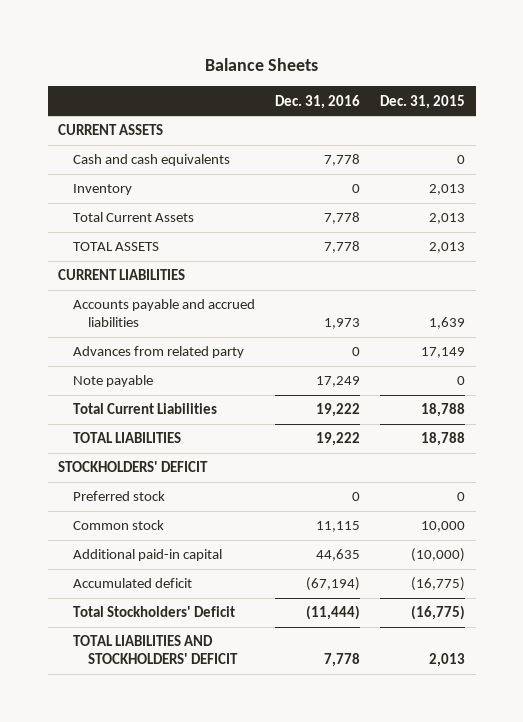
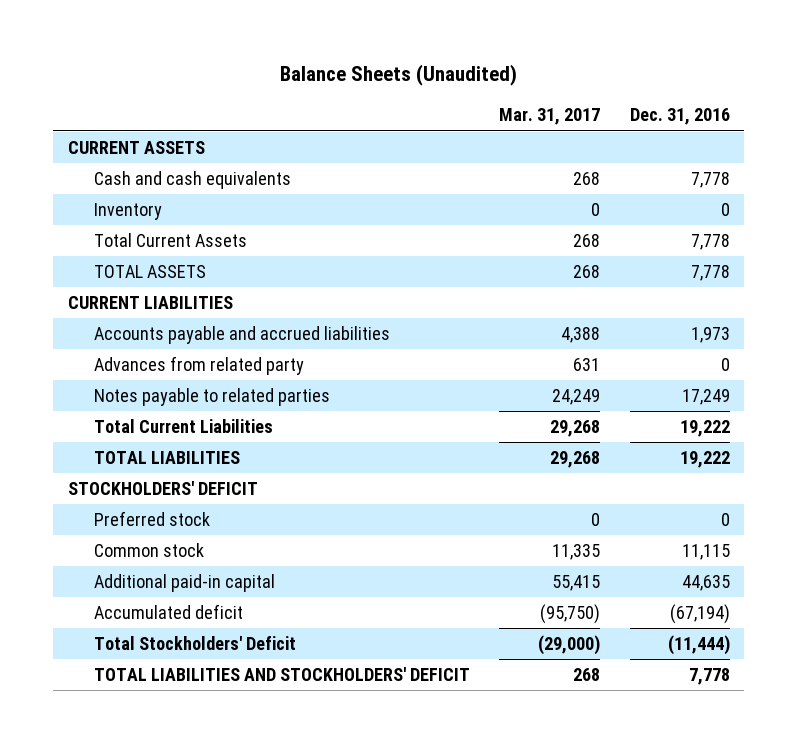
[204,58,318,72] Balance Sheets -> [279,64,517,87] Balance Sheets (Unaudited)
[380,94,466,109] Dec. 31, 2015 -> none
none -> [499,108,601,126] Mar. 31, 2017
[72,375,153,388] Note payable -> [94,388,331,407] Notes payable to related parties

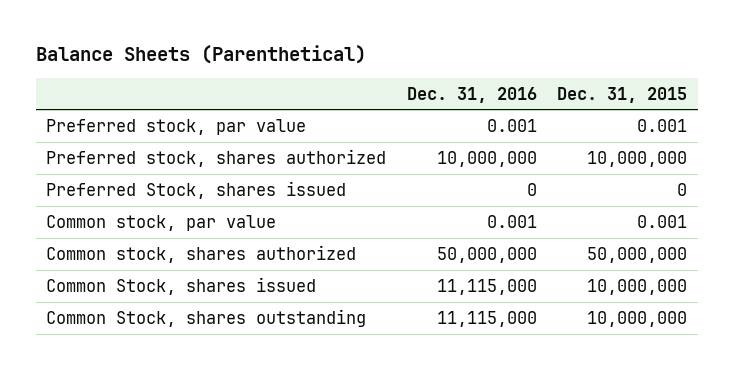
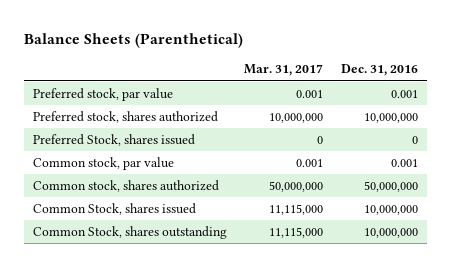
[557,86,688,103] Dec. 31, 2015 -> none
none -> [244,64,324,77] Mar. 31, 2017
[436,278,537,295] 11,115,000 -> [364,204,419,215] 10,000,000
[436,310,537,327] 11,115,000 -> [364,227,419,238] 10,000,000

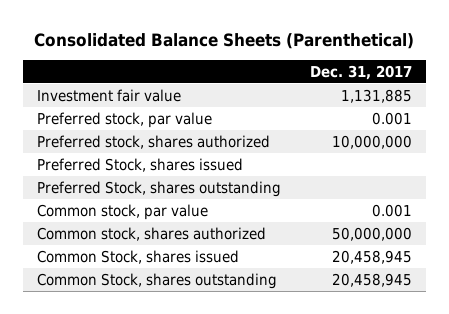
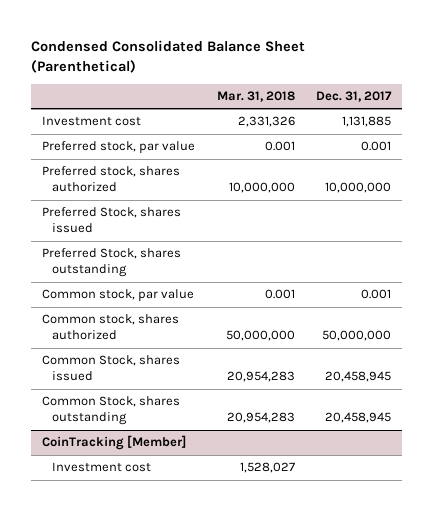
[34,32,415,49] Consolidated Balance Sheets (Parenthetical) -> [31,39,306,73] Condensed Consolidated Balance Sheet (Parenthetical)
none -> [216,90,295,102] Mar. 31, 2018
[37,88,182,102] Investment fair value -> [41,116,141,127] Investment cost
none -> [41,435,186,451] CoinTracking [Member]
none -> [51,462,151,473] Investment cost

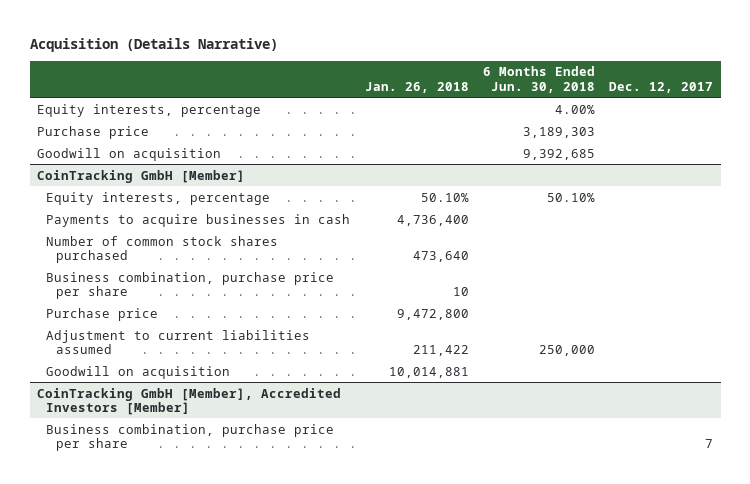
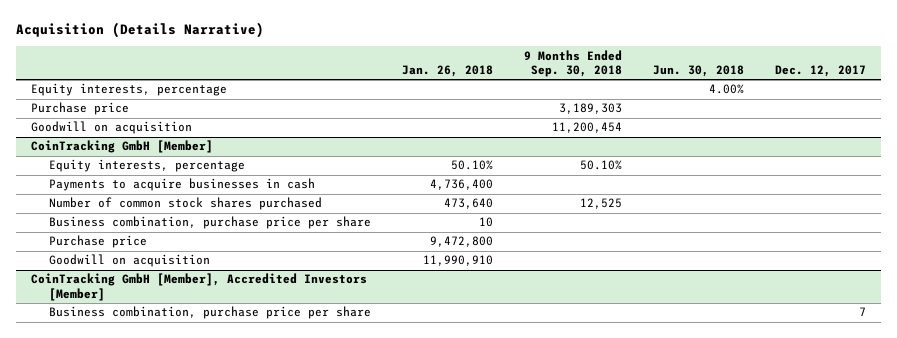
[483,66,596,93] 6 Months Ended Jun. 30, 2018 -> none
none -> [523,49,622,78] 9 Months Ended Sep. 30, 2018
none -> [652,65,744,78] Jun. 30, 2018
[46,329,311,354] Adjustment to current liabilities assumed -> none
[388,366,469,378] 10,014,881 -> [422,255,493,267] 11,990,910

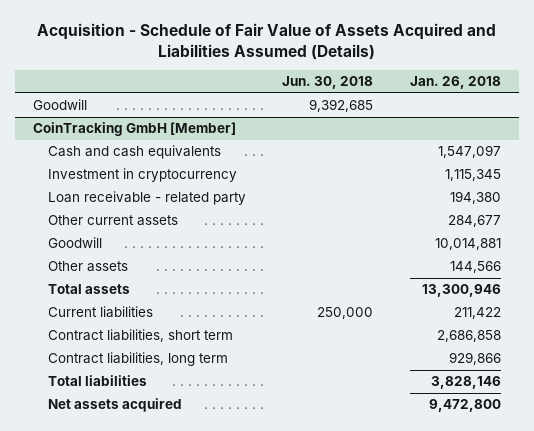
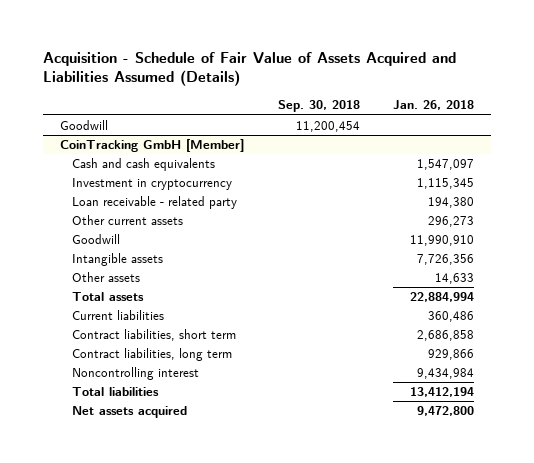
[282,76,374,90] Jun. 30, 2018 -> none
none -> [277,100,360,113] Sep. 30, 2018
[447,215,501,228] 284,677 -> [428,216,475,228] 296,273
[434,238,501,251] 10,014,881 -> [410,235,475,247] 11,990,910
none -> [72,253,164,267] Intangible assets
[449,261,501,274] 144,566 -> [435,273,475,285] 14,633
[421,284,501,298] 13,300,946 -> [410,292,475,303] 22,884,994
[453,307,501,320] 211,422 -> [428,311,475,323] 360,486
none -> [72,367,200,381] Noncontrolling interest
[430,376,501,390] 3,828,146 -> [410,387,475,398] 13,412,194

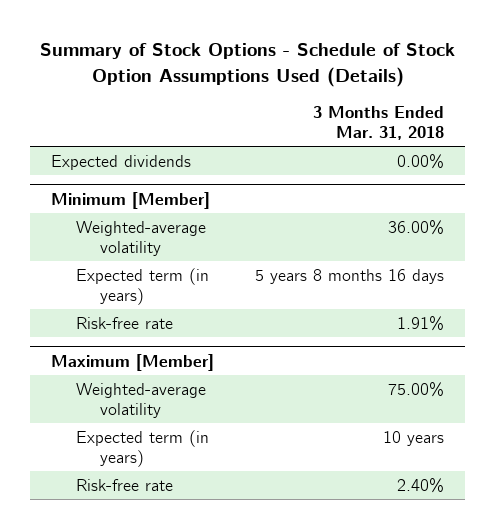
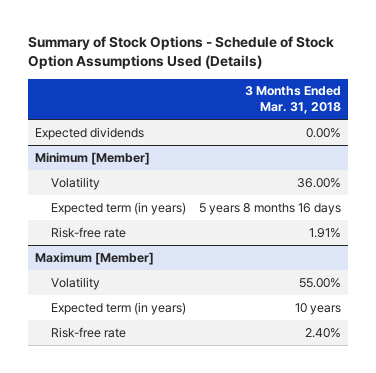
[75,220,206,256] Weighted-average volatility -> [51,176,101,190] Volatility
[75,382,206,418] Weighted-average volatility -> [51,276,101,290] Volatility
[388,381,445,397] 75.00% -> [299,277,342,288] 55.00%

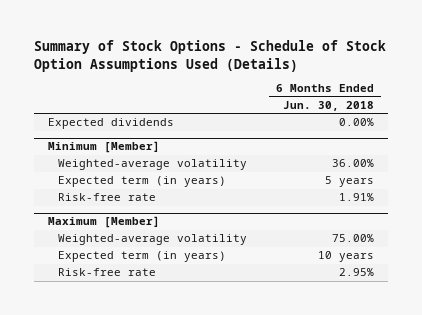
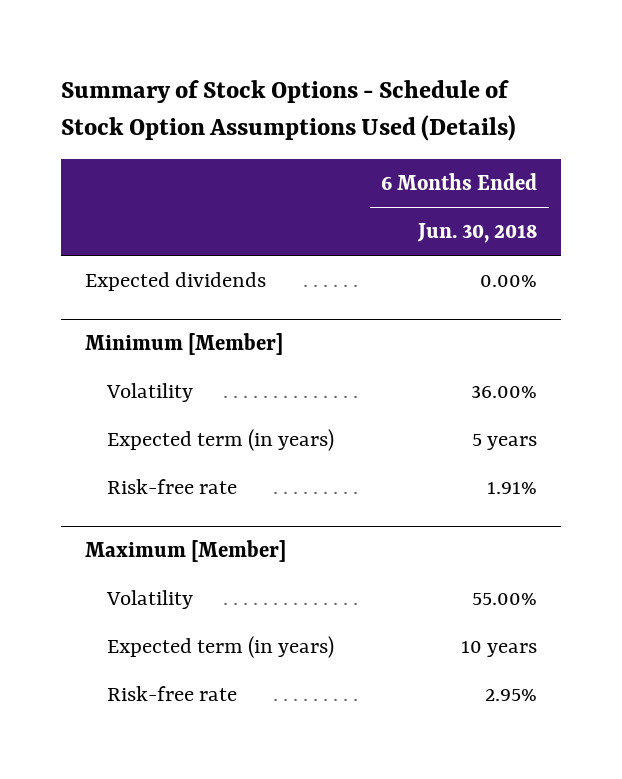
[58,159,248,171] Weighted-average volatility -> [105,382,193,402] Volatility
[58,234,248,246] Weighted-average volatility -> [105,589,193,609] Volatility
[331,234,374,243] 75.00% -> [472,592,538,605] 55.00%

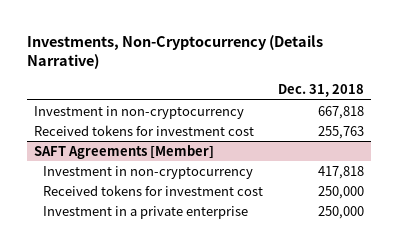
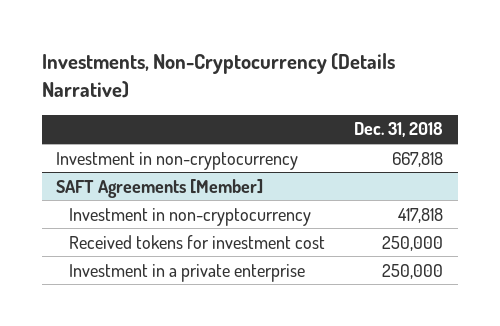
[33,124,254,136] Received tokens for investment cost -> none

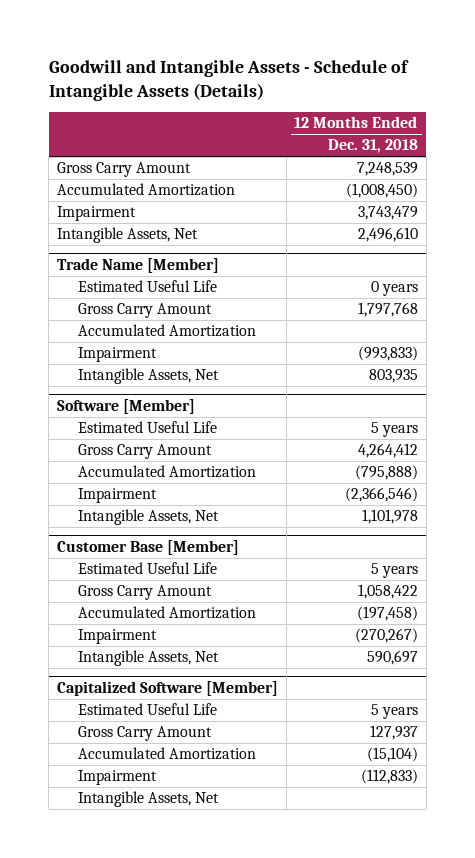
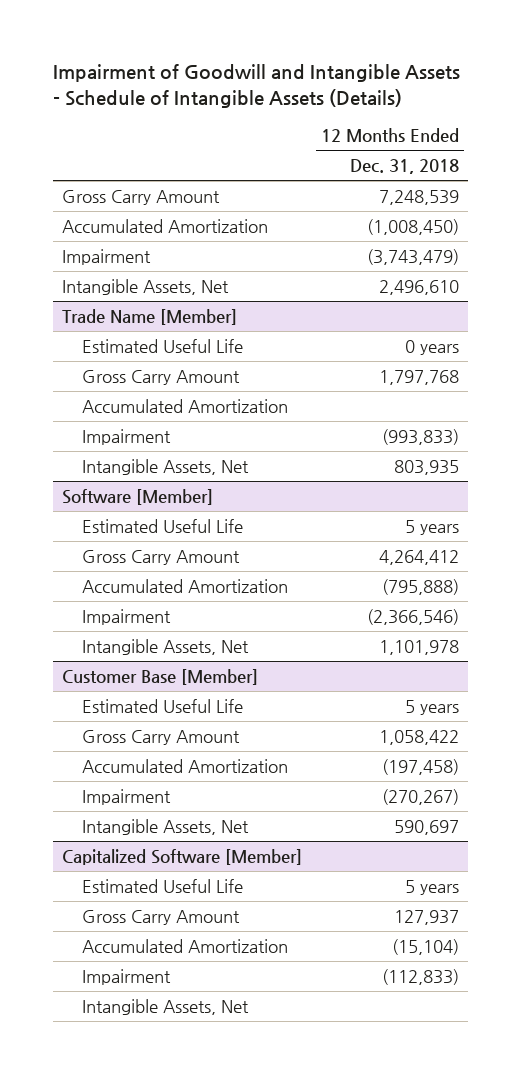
[48,59,409,101] Goodwill and Intangible Assets - Schedule of Intangible Assets (Details) -> [53,64,461,108] Impairment of Goodwill and Intangible Assets - Schedule of Intangible Assets (Details)
[357,206,418,221] 3,743,479 -> [366,248,459,265] (3,743,479)

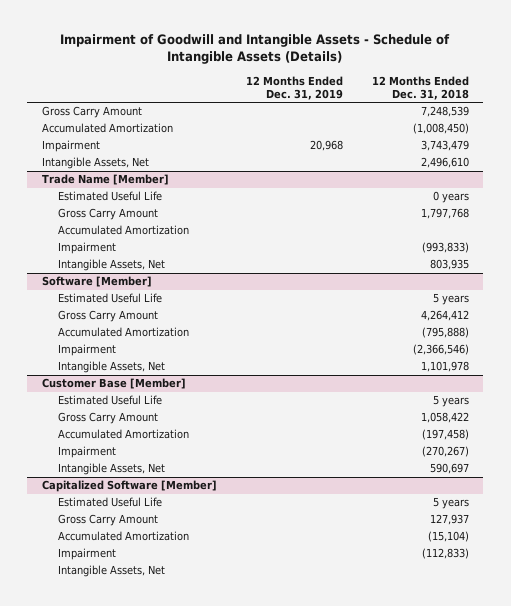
none -> [245,75,343,101] 12 Months Ended Dec. 31, 2019
[366,248,459,265] (3,743,479) -> [420,140,469,152] 3,743,479

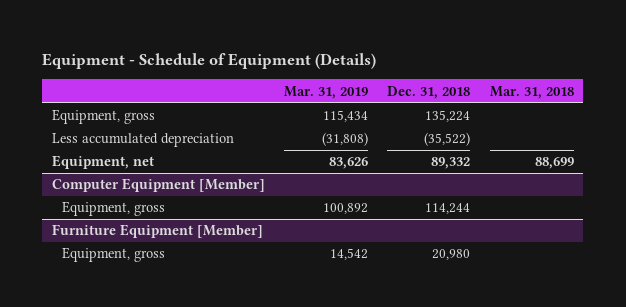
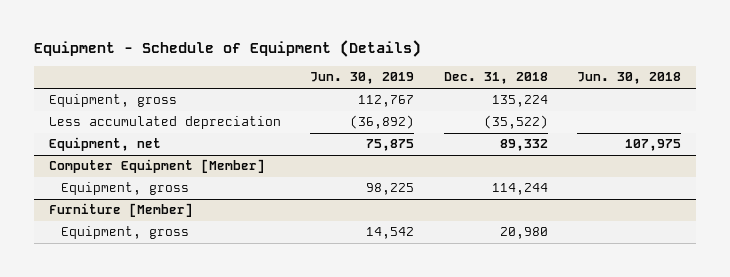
[284,85,369,99] Mar. 31, 2019 -> none
[489,85,574,99] Mar. 31, 2018 -> none
none -> [310,72,415,85] Jun. 30, 2019
none -> [577,72,682,85] Jun. 30, 2018
[51,224,263,239] Furniture Equipment [Member] -> [48,203,193,218] Furniture [Member]

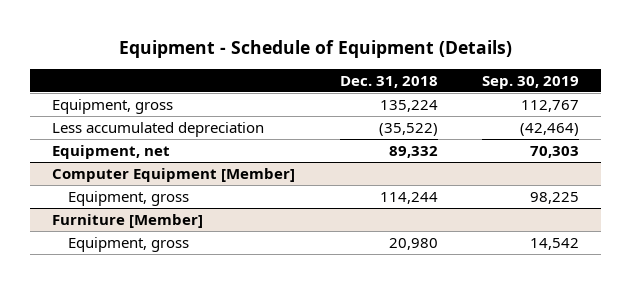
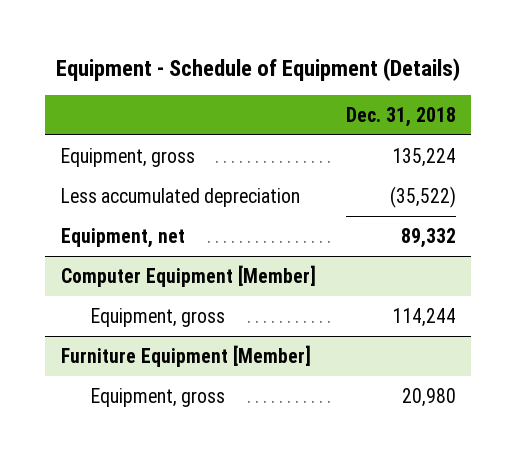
[481,75,579,89] Sep. 30, 2019 -> none
[52,214,204,229] Furniture [Member] -> [60,344,311,367] Furniture Equipment [Member]

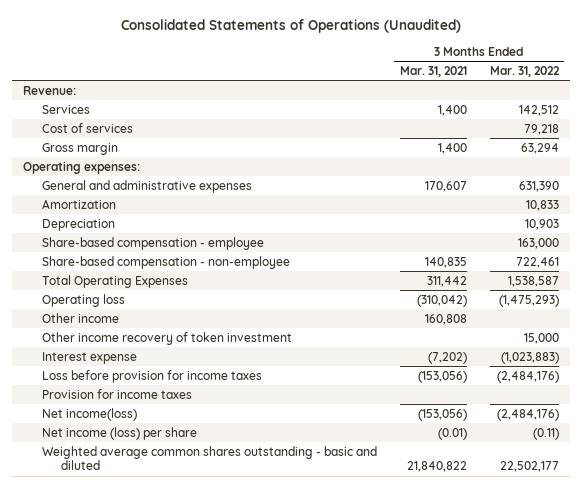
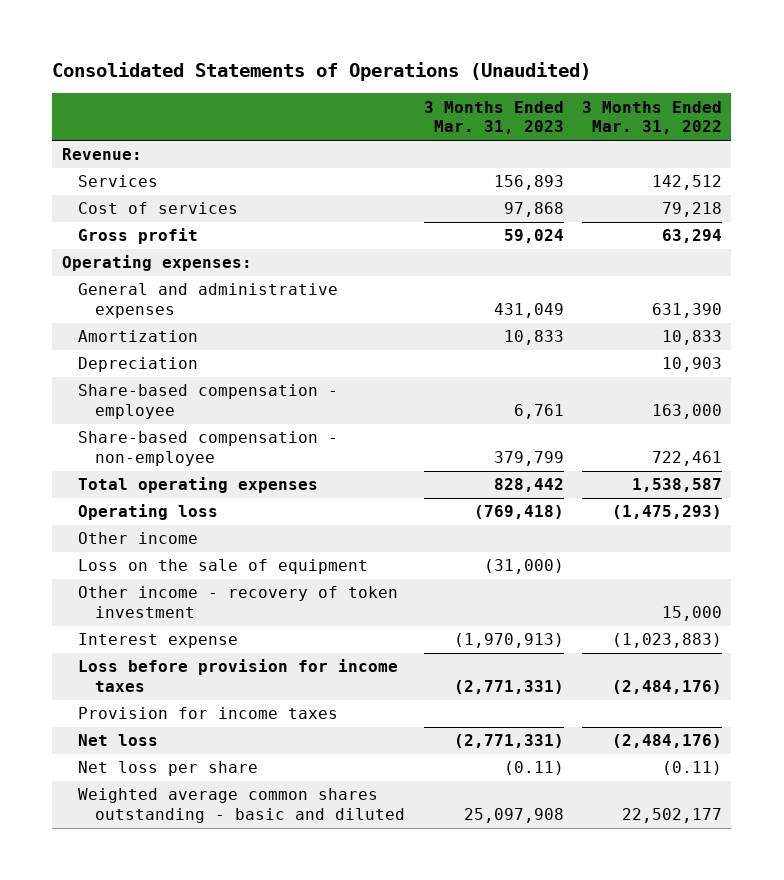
[399,65,467,77] Mar. 31, 2021 -> none
none -> [423,100,564,135] 3 Months Ended Mar. 31, 2023
[41,142,118,155] Gross margin -> [78,228,199,245] Gross profit
[41,274,188,288] Total Operating Expenses -> [78,477,319,494] Total operating expenses
none -> [78,559,369,575] Loss on the sale of equipment
[41,331,292,345] Other income recovery of token investment -> [78,586,399,619] Other income - recovery of token investment
[41,407,137,421] Net income(loss) -> [78,734,159,747] Net loss
[41,426,197,440] Net income (loss) per share -> [78,761,259,777] Net loss per share

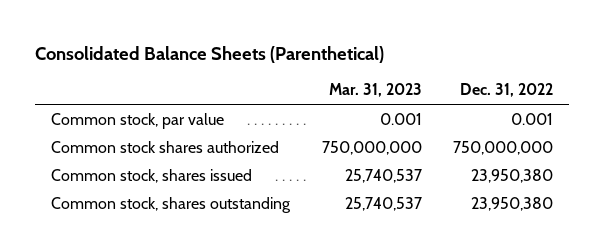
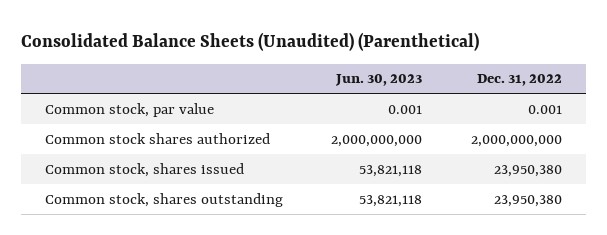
[35,45,385,63] Consolidated Balance Sheets (Parenthetical) -> [20,31,479,51] Consolidated Balance Sheets (Unaudited) (Parenthetical)
[328,83,422,98] Mar. 31, 2023 -> none
none -> [335,74,423,87] Jun. 30, 2023
[453,140,554,155] 750,000,000 -> [470,134,562,147] 2,000,000,000

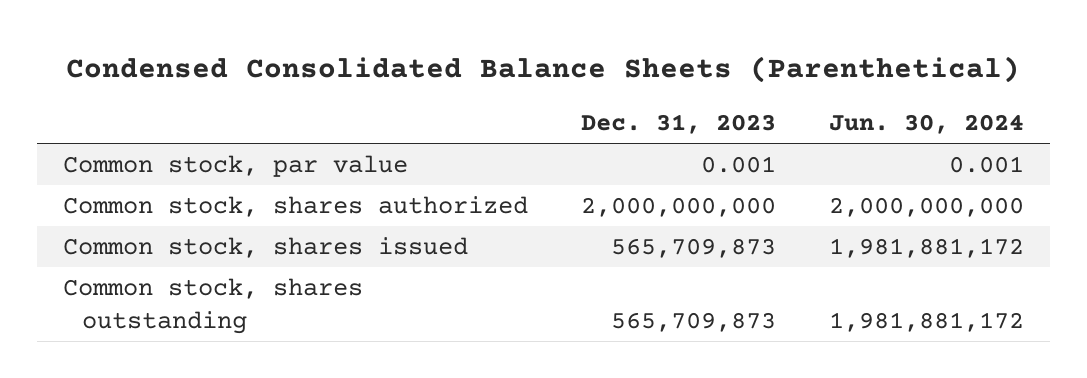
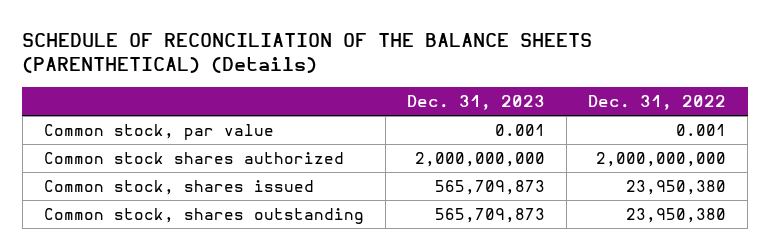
[66,55,1021,83] Condensed Consolidated Balance Sheets (Parenthetical) -> [22,32,593,74] SCHEDULE OF RECONCILIATION OF THE BALANCE SHEETS (PARENTHETICAL) (Details)
[828,114,1024,135] Jun. 30, 2024 -> none
none -> [588,94,727,110] Dec. 31, 2022
[63,195,529,217] Common stock, shares authorized -> [43,152,344,165] Common stock shares authorized

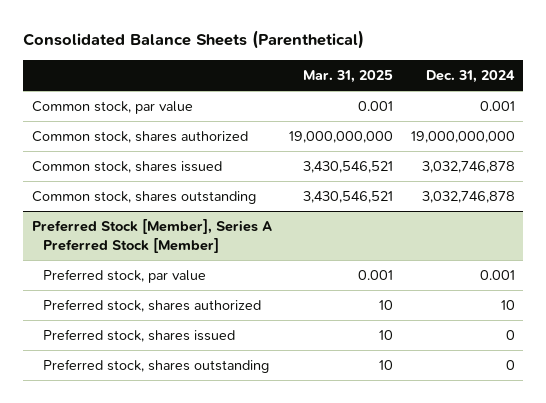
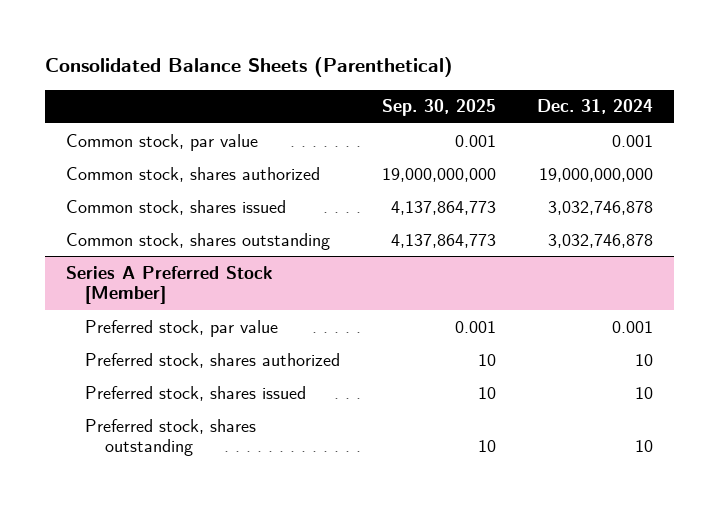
[303,69,394,83] Mar. 31, 2025 -> none
none -> [381,99,496,117] Sep. 30, 2025
[31,219,272,253] Preferred Stock [Member], Series A Preferred Stock [Member] -> [65,265,273,305] Series A Preferred Stock [Member]
[505,330,515,341] 0 -> [635,386,654,399] 10
[505,360,515,371] 0 -> [635,440,654,453] 10

